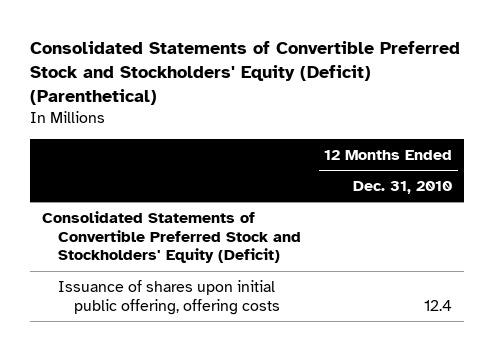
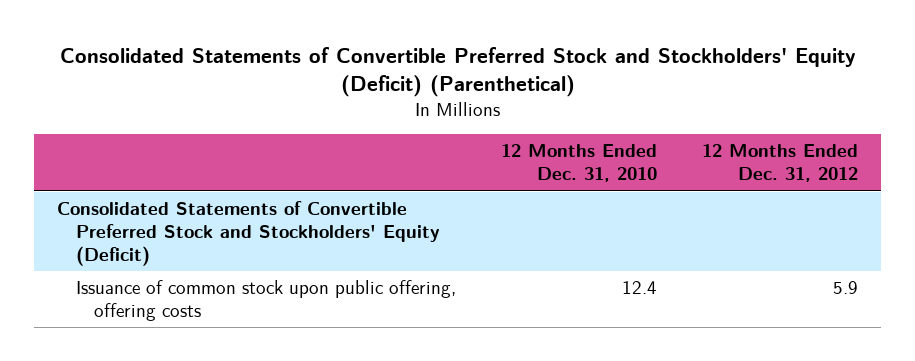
none -> [702,144,859,183] 12 Months Ended Dec. 31, 2012
[57,279,280,315] Issuance of shares upon initial public offering, offering costs -> [75,280,456,322] Issuance of common stock upon public offering, offering costs

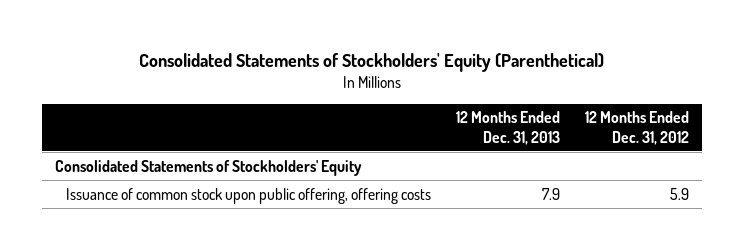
[59,46,856,98] Consolidated Statements of Convertible Preferred Stock and Stockholders' Equity (Deficit) (Parenthetical) -> [139,52,605,72] Consolidated Statements of Stockholders' Equity (Parenthetical)
[500,144,657,183] 12 Months Ended Dec. 31, 2010 -> none
none -> [456,111,561,145] 12 Months Ended Dec. 31, 2013
[57,201,440,267] Consolidated Statements of Convertible Preferred Stock and Stockholders' Equity (Deficit) -> [54,159,362,176] Consolidated Statements of Stockholders' Equity

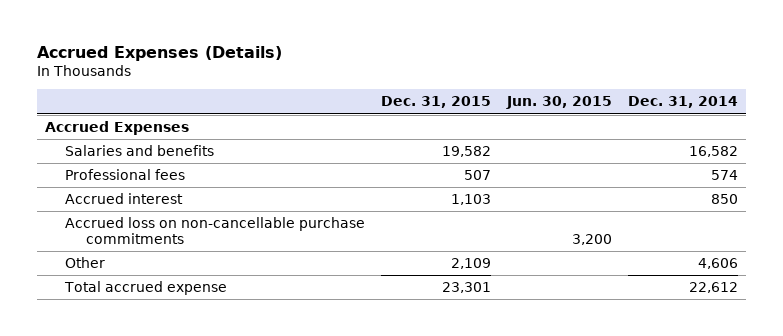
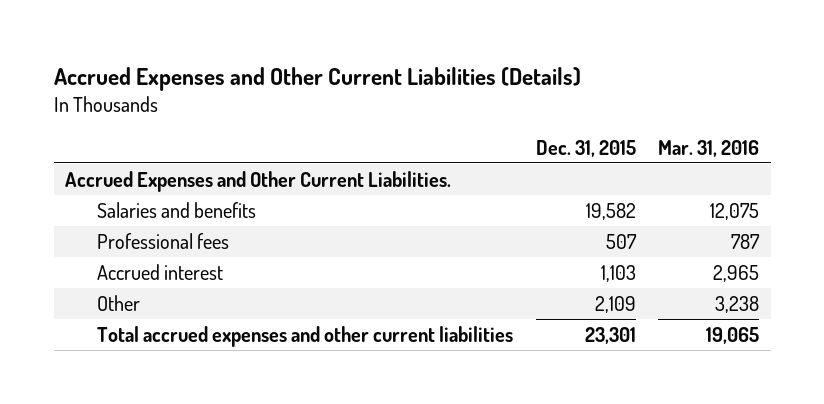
[36,45,282,61] Accrued Expenses (Details) -> [53,66,581,91] Accrued Expenses and Other Current Liabilities (Details)
[506,96,613,110] Jun. 30, 2015 -> none
[627,96,738,109] Dec. 31, 2014 -> none
none -> [658,139,760,157] Mar. 31, 2016
[44,121,189,136] Accrued Expenses -> [65,170,452,192] Accrued Expenses and Other Current Liabilities.
[65,217,366,244] Accrued loss on non-cancellable purchase commitments -> none
[64,281,228,296] Total accrued expense -> [97,325,514,347] Total accrued expenses and other current liabilities

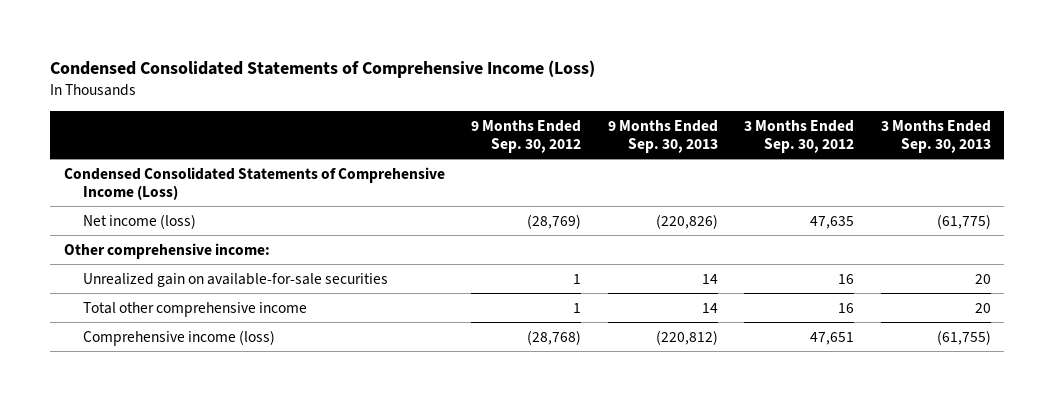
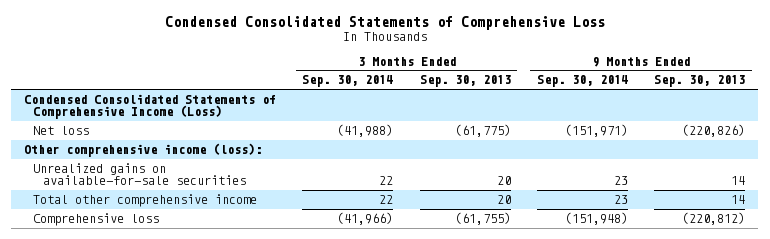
[50,60,596,79] Condensed Consolidated Statements of Comprehensive Income (Loss) -> [164,16,605,31] Condensed Consolidated Statements of Comprehensive Loss
[471,119,582,153] 9 Months Ended Sep. 30, 2012 -> none
[744,119,855,153] 3 Months Ended Sep. 30, 2012 -> none
none -> [302,75,394,88] Sep. 30, 2014
none -> [537,75,629,88] Sep. 30, 2014
[83,213,197,229] Net income (loss) -> [33,126,90,136] Net loss
[63,242,270,259] Other comprehensive income: -> [24,143,263,158] Other comprehensive income (loss):
[83,272,389,287] Unrealized gain on available-for-sale securities -> [33,163,246,186] Unrealized gains on available-for-sale securities
[83,329,276,346] Comprehensive income (loss) -> [33,213,160,227] Comprehensive loss

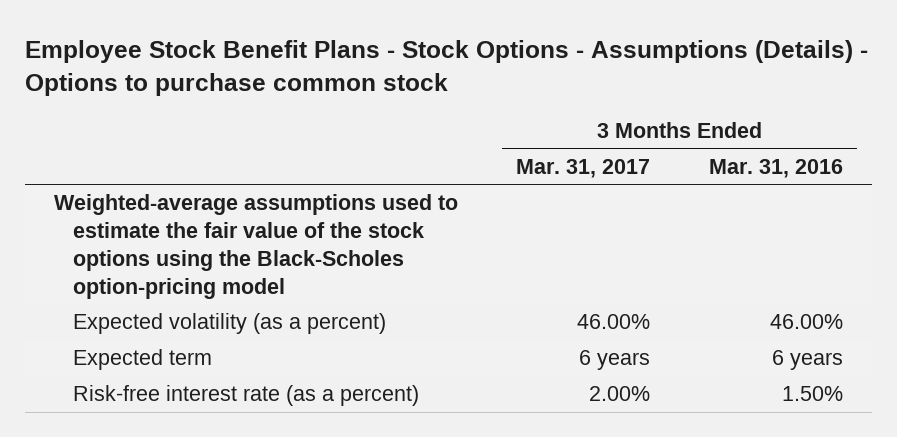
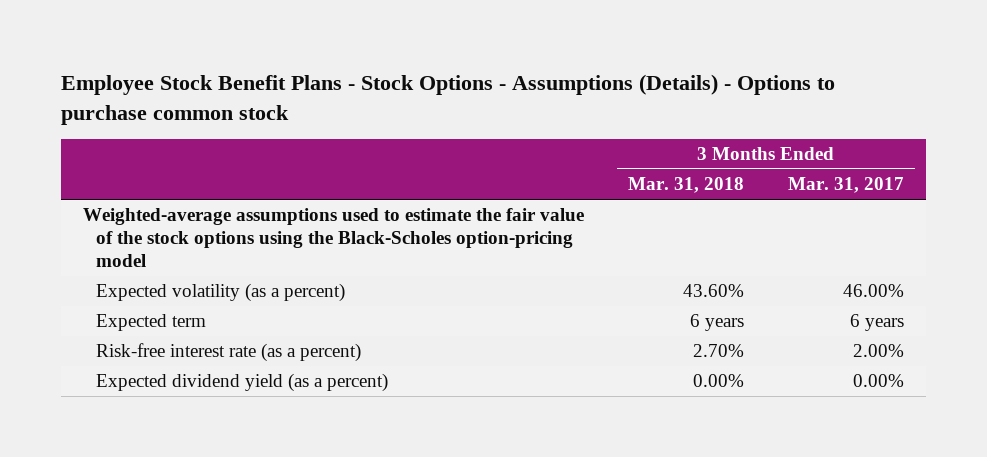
[708,158,843,178] Mar. 31, 2016 -> none
none -> [627,177,744,194] Mar. 31, 2018
none -> [96,373,389,393] Expected dividend yield (as a percent)

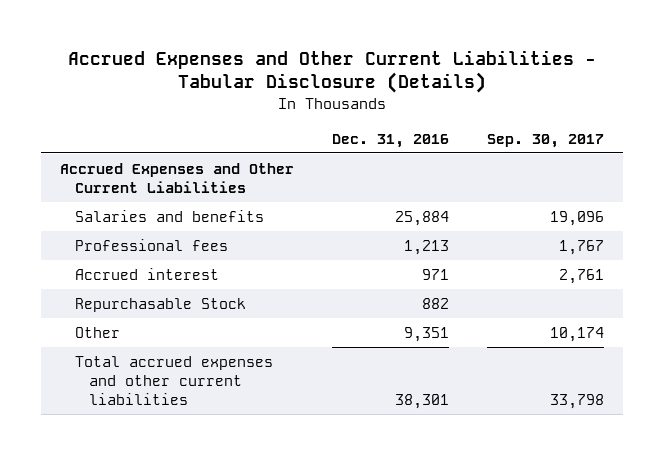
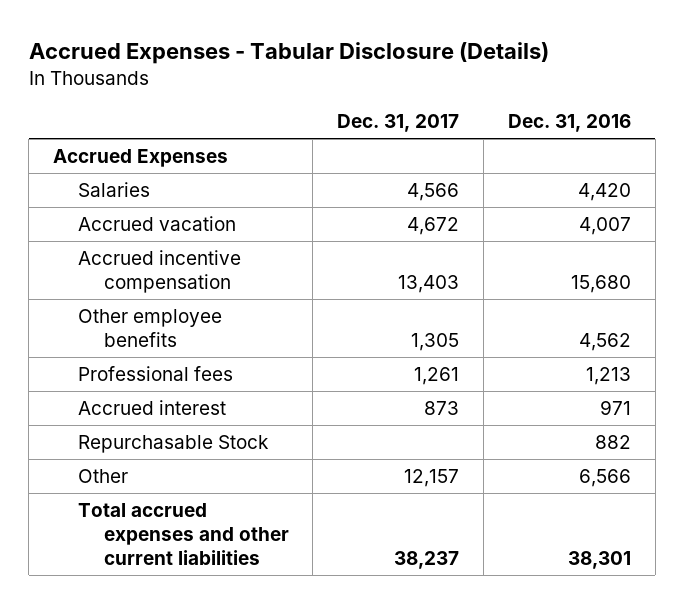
[68,49,597,94] Accrued Expenses and Other Current Liabilities - Tabular Disclosure (Details) -> [28,41,549,64] Accrued Expenses - Tabular Disclosure (Details)
[486,133,604,148] Sep. 30, 2017 -> none
none -> [337,113,460,132] Dec. 31, 2017
[74,209,264,222] Salaries and benefits -> none
[60,162,295,194] Accrued Expenses and Other Current Liabilities -> [53,149,229,168] Accrued Expenses
none -> [78,182,151,198] Salaries
none -> [78,216,237,232] Accrued vacation
none -> [78,250,242,293] Accrued incentive compensation
none -> [78,309,223,347] Other employee benefits
[404,326,450,342] 9,351 -> [578,469,631,488] 6,566

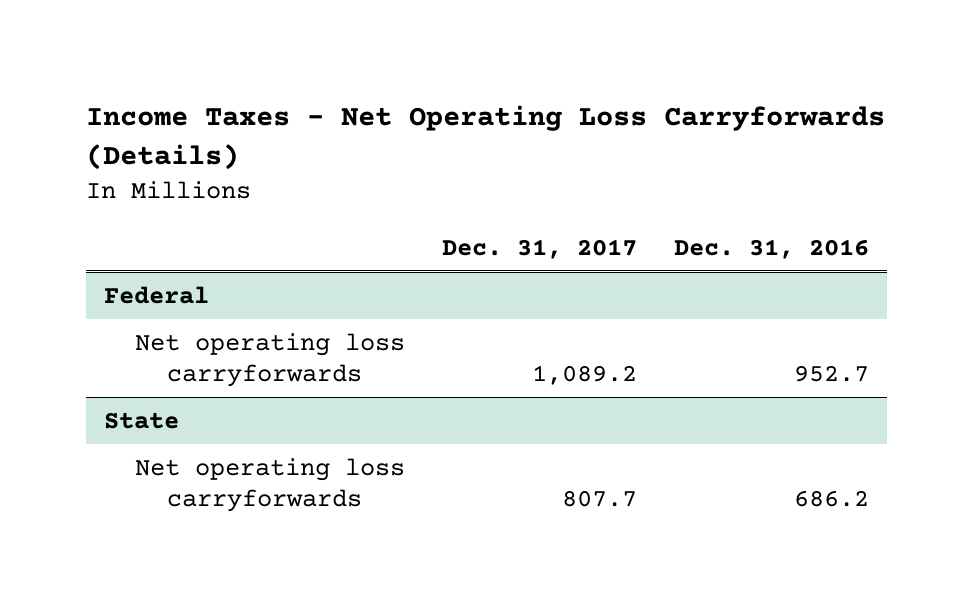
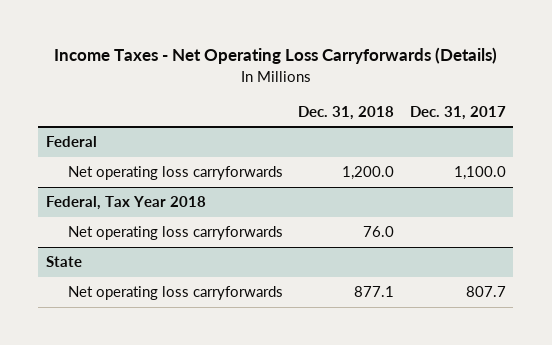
[673,238,869,259] Dec. 31, 2016 -> none
none -> [298,105,395,120] Dec. 31, 2018
[532,364,638,385] 1,089.2 -> [453,166,506,181] 1,100.0
none -> [46,196,207,211] Federal, Tax Year 2018
none -> [67,226,283,241] Net operating loss carryforwards

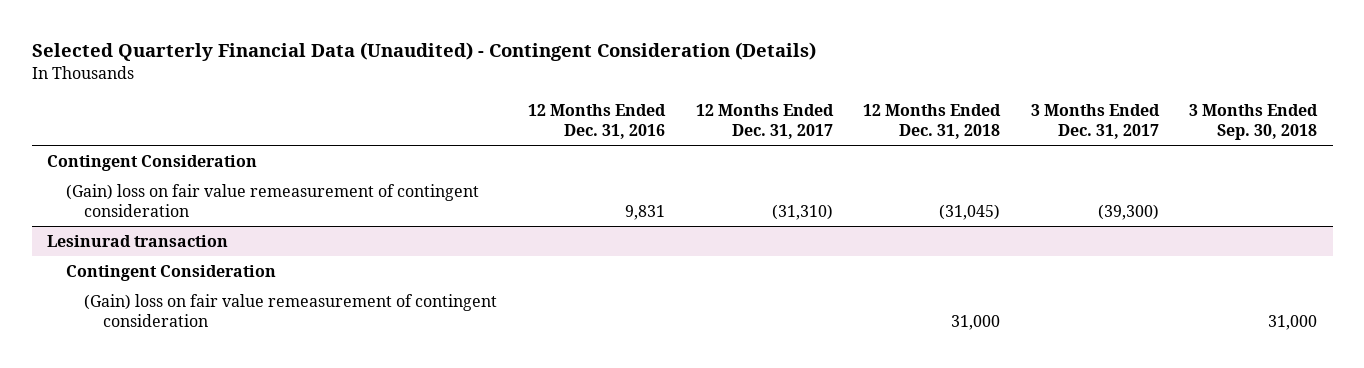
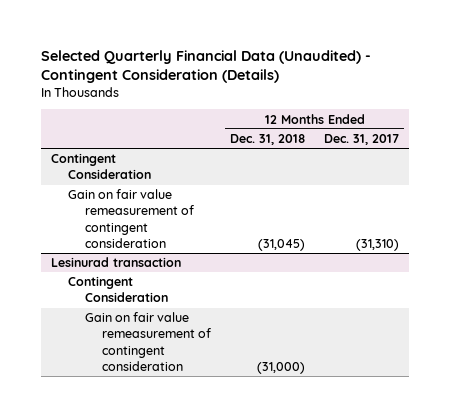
[528,103,667,139] 12 Months Ended Dec. 31, 2016 -> none
[1030,103,1160,139] 3 Months Ended Dec. 31, 2017 -> none
[1189,103,1319,140] 3 Months Ended Sep. 30, 2018 -> none
[65,183,479,218] (Gain) loss on fair value remeasurement of contingent consideration -> [67,189,195,248] Gain on fair value remeasurement of contingent consideration
[84,293,498,328] (Gain) loss on fair value remeasurement of contingent consideration -> [85,312,212,371] Gain on fair value remeasurement of contingent consideration
[951,315,1001,331] 31,000 -> [257,361,306,374] (31,000)

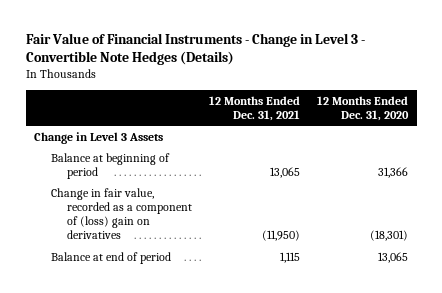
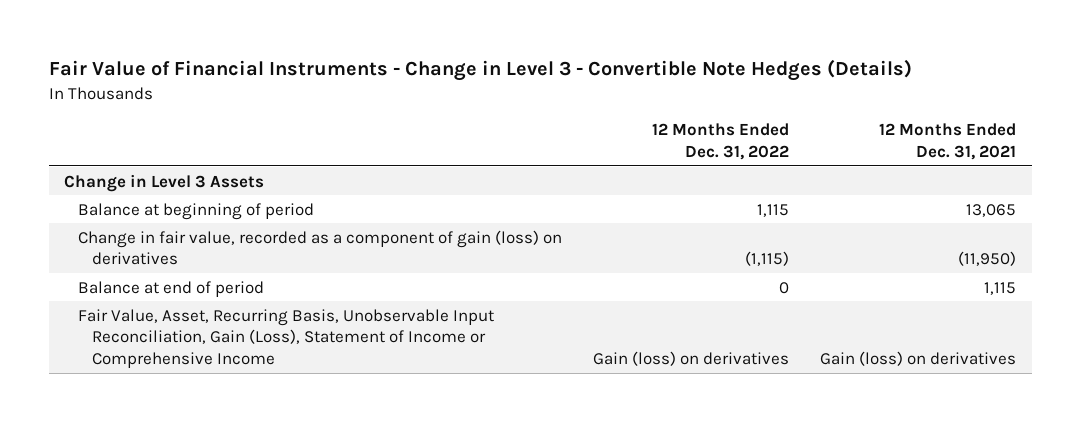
[317,95,410,121] 12 Months Ended Dec. 31, 2020 -> none
none -> [652,123,790,161] 12 Months Ended Dec. 31, 2022
[50,187,193,240] Change in fair value, recorded as a component of (loss) gain on derivatives -> [78,229,563,266] Change in fair value, recorded as a component of gain (loss) on derivatives
none -> [78,308,495,368] Fair Value, Asset, Recurring Basis, Unobservable Input Reconciliation, Gain (Loss), Statement of Income or Comprehensive Income

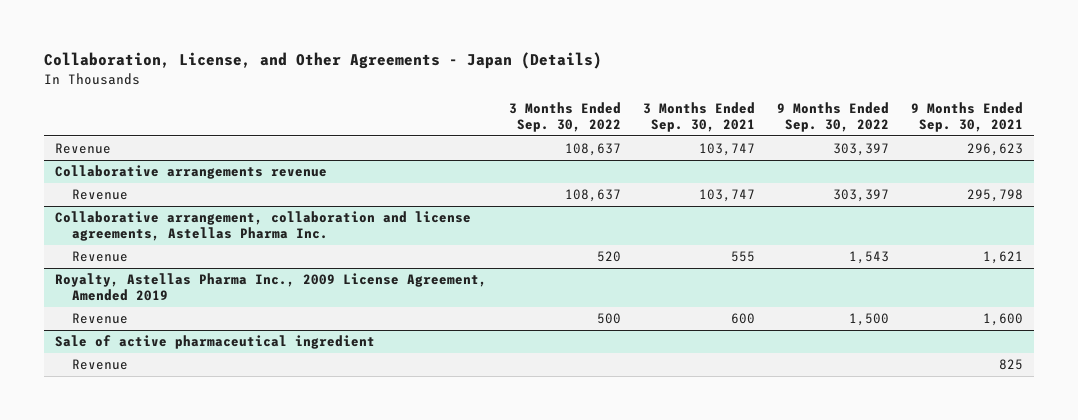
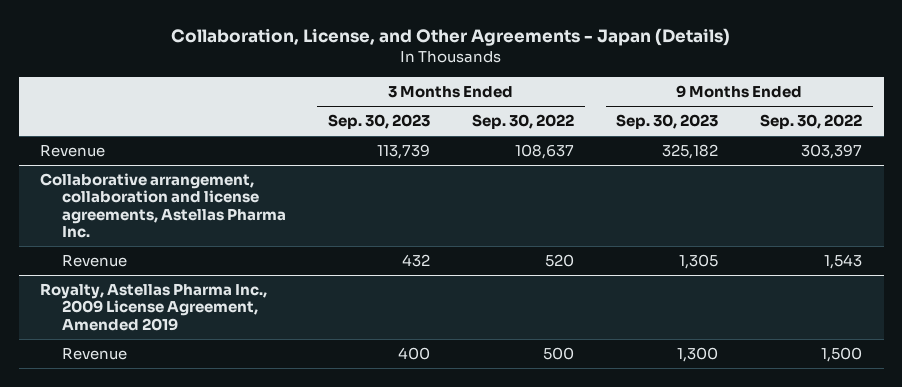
[643,102,756,133] 3 Months Ended Sep. 30, 2021 -> none
[910,102,1023,133] 9 Months Ended Sep. 30, 2021 -> none
none -> [327,114,430,130] Sep. 30, 2023
none -> [616,114,719,130] Sep. 30, 2023
[55,165,328,180] Collaborative arrangements revenue -> none
[71,189,128,201] Revenue -> none
[55,335,376,350] Sale of active pharmaceutical ingredient -> none
[71,359,128,371] Revenue -> none

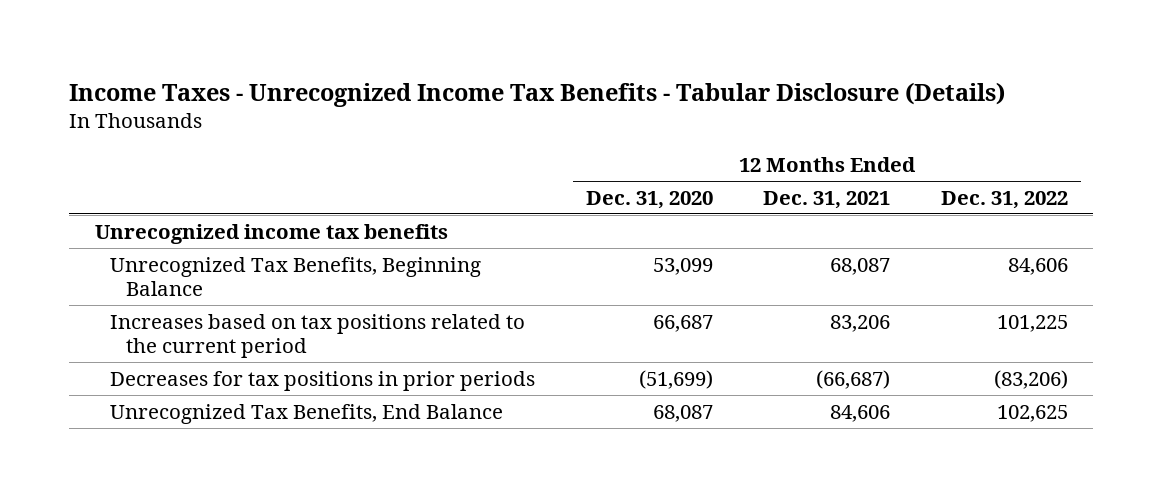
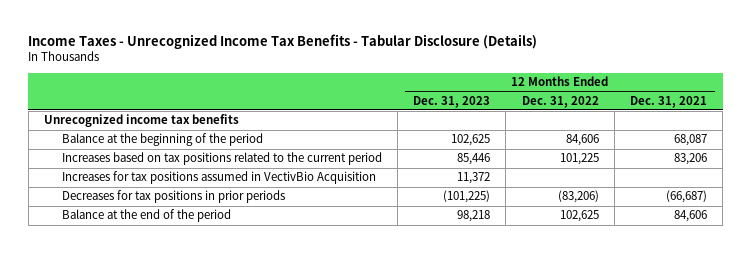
[585,190,713,209] Dec. 31, 2020 -> none
none -> [413,95,491,108] Dec. 31, 2023
[110,256,482,297] Unrecognized Tax Benefits, Beginning Balance -> [61,133,263,147] Balance at the beginning of the period
none -> [61,171,376,185] Increases for tax positions assumed in VectivBio Acquisition
[110,403,504,424] Unrecognized Tax Benefits, End Balance -> [61,209,231,223] Balance at the end of the period

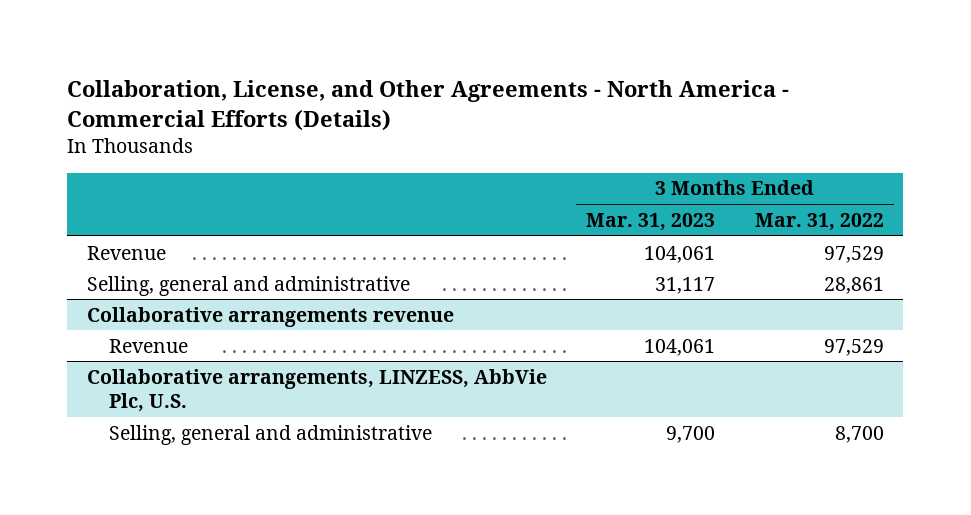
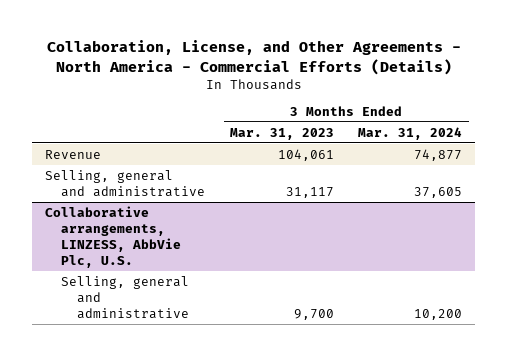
[754,212,884,231] Mar. 31, 2022 -> none
none -> [358,126,463,140] Mar. 31, 2024
[86,306,454,327] Collaborative arrangements revenue -> none
[108,338,188,353] Revenue -> none

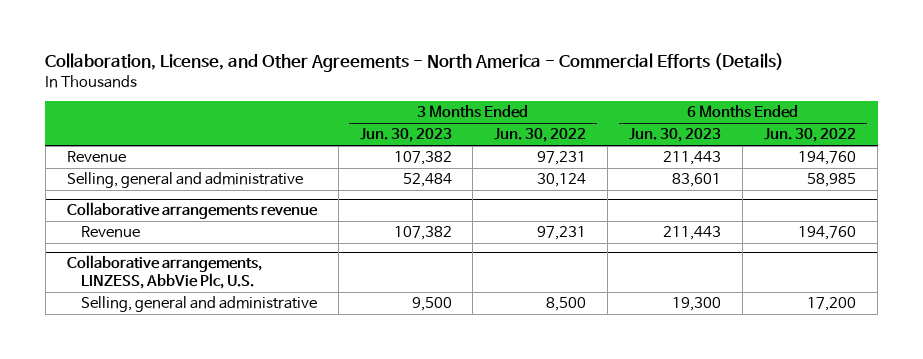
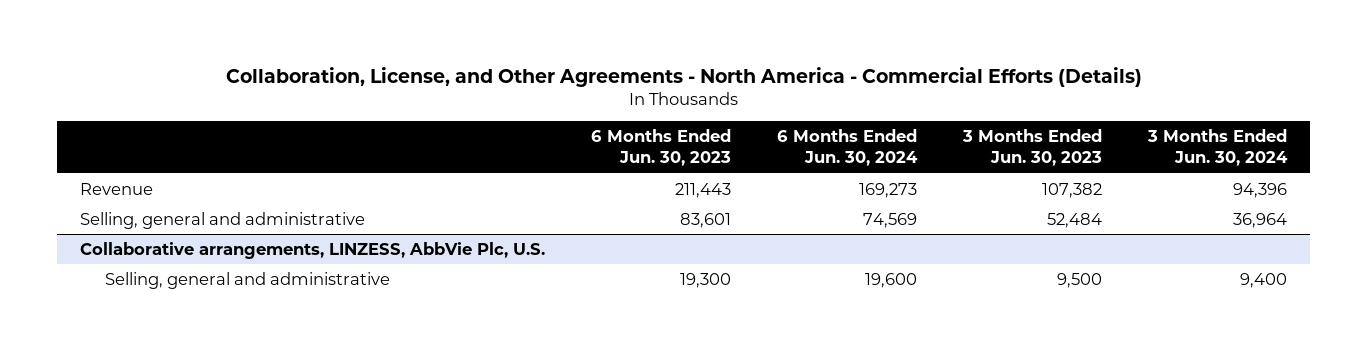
[494,128,587,143] Jun. 30, 2022 -> none
[764,128,857,143] Jun. 30, 2022 -> none
none -> [777,129,919,167] 6 Months Ended Jun. 30, 2024
none -> [1147,129,1289,167] 3 Months Ended Jun. 30, 2024
[66,202,318,220] Collaborative arrangements revenue -> none
[80,226,140,239] Revenue -> none

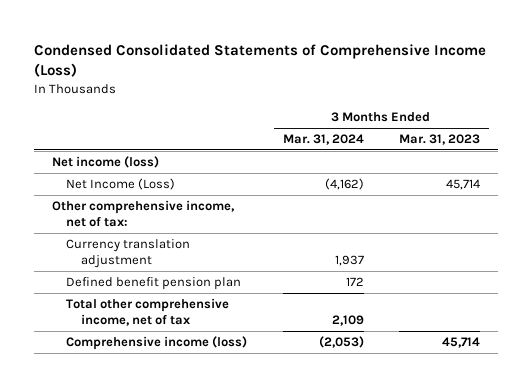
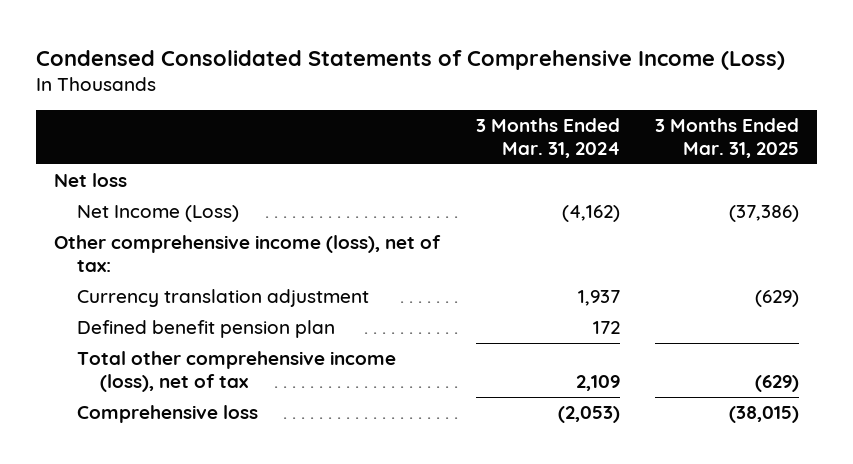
[398,134,480,146] Mar. 31, 2023 -> none
none -> [655,118,800,159] 3 Months Ended Mar. 31, 2025
[51,156,159,169] Net income (loss) -> [53,173,127,188] Net loss
[51,200,234,228] Other comprehensive income, net of tax: -> [53,235,441,273] Other comprehensive income (loss), net of tax:
[66,298,230,327] Total other comprehensive income, net of tax -> [76,351,396,393] Total other comprehensive income (loss), net of tax
[66,336,248,351] Comprehensive income (loss) -> [76,405,258,424] Comprehensive loss

